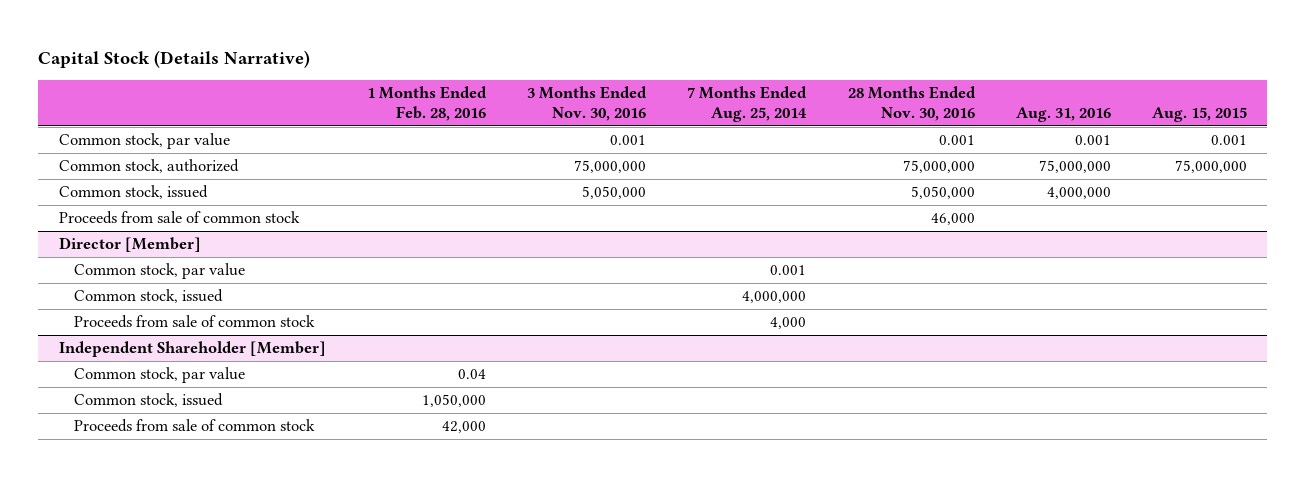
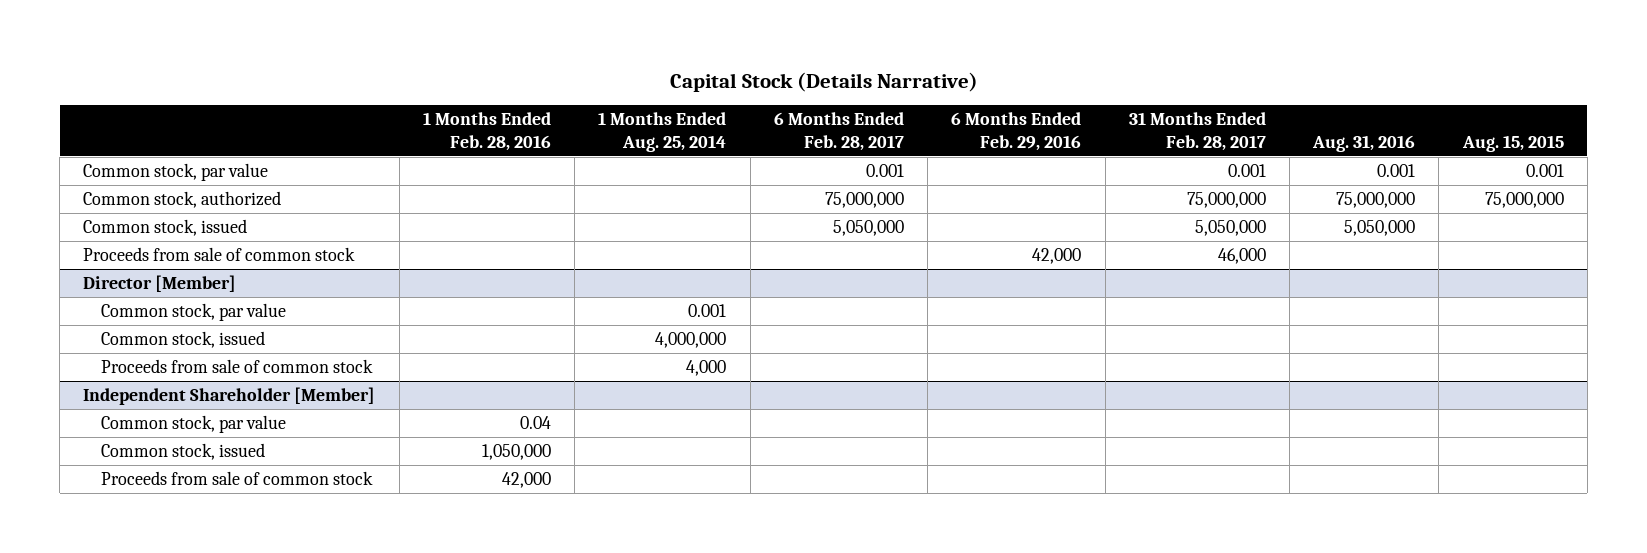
[527,86,648,121] 3 Months Ended Nov. 30, 2016 -> none
[687,86,808,122] 7 Months Ended Aug. 25, 2014 -> none
[847,86,976,121] 28 Months Ended Nov. 30, 2016 -> none
none -> [598,112,727,152] 1 Months Ended Aug. 25, 2014
none -> [773,112,904,151] 6 Months Ended Feb. 28, 2017
none -> [951,112,1082,151] 6 Months Ended Feb. 29, 2016
none -> [1128,112,1266,151] 31 Months Ended Feb. 28, 2017
[1046,187,1111,200] 4,000,000 -> [1344,220,1416,237] 5,050,000

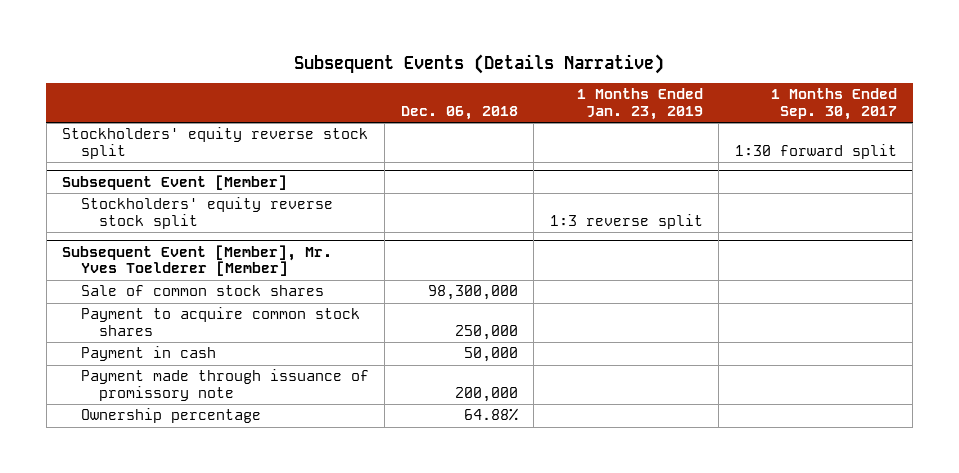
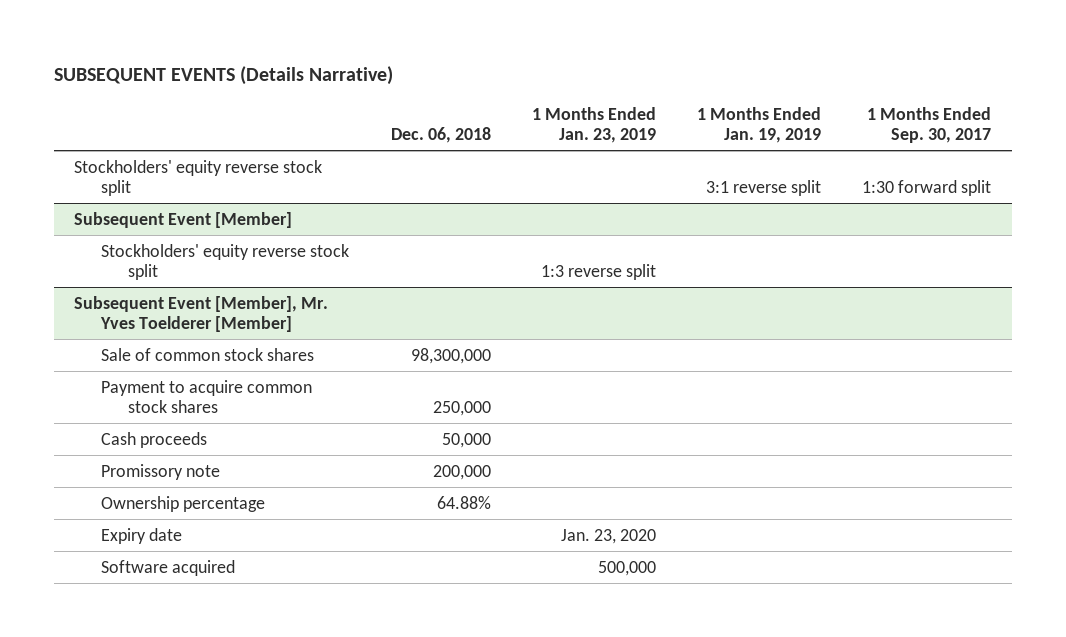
[294,53,665,74] Subsequent Events (Details Narrative) -> [53,65,393,85] SUBSEQUENT EVENTS (Details Narrative)
none -> [697,106,822,143] 1 Months Ended Jan. 19, 2019
[80,346,216,362] Payment in cash -> none
none -> [101,431,208,448] Cash proceeds
[80,369,369,402] Payment made through issuance of promissory note -> [101,463,221,480] Promissory note
none -> [101,527,183,544] Expiry date
none -> [101,559,236,576] Software acquired

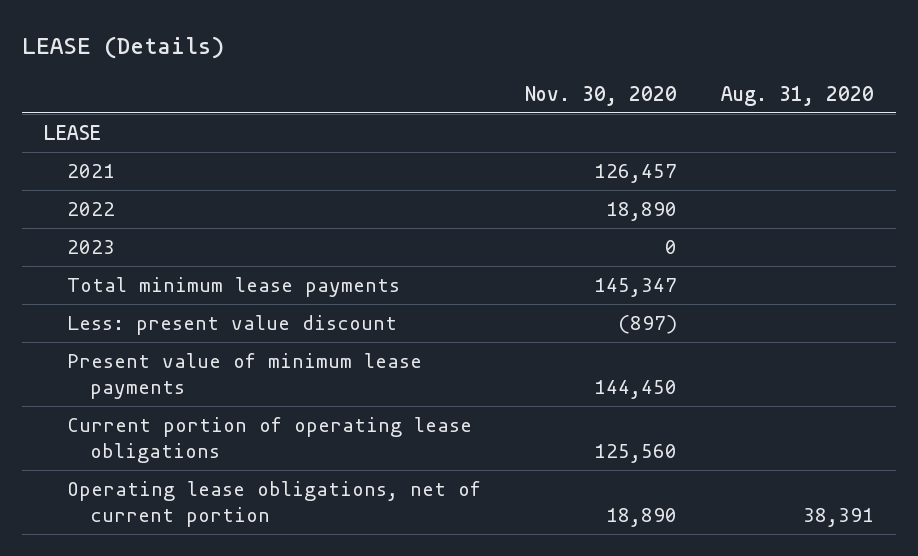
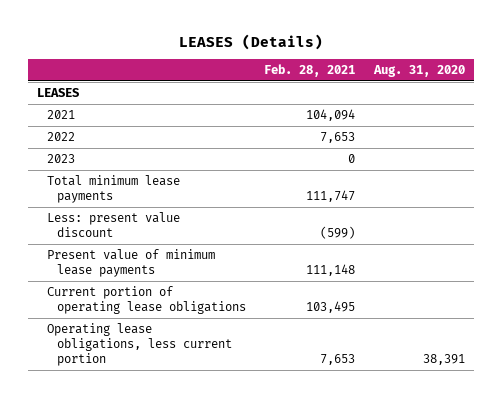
[22,35,225,59] LEASE (Details) -> [178,33,323,50] LEASES (Details)
[525,85,678,106] Nov. 30, 2020 -> none
none -> [264,63,356,77] Feb. 28, 2021
[44,125,102,141] LEASE -> [37,88,80,98] LEASES
[67,481,482,528] Operating lease obligations, net of current portion -> [46,323,232,366] Operating lease obligations, less current portion

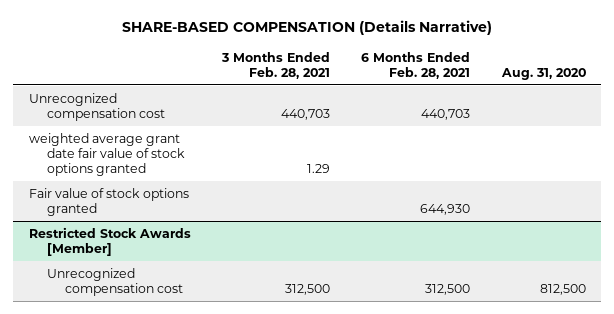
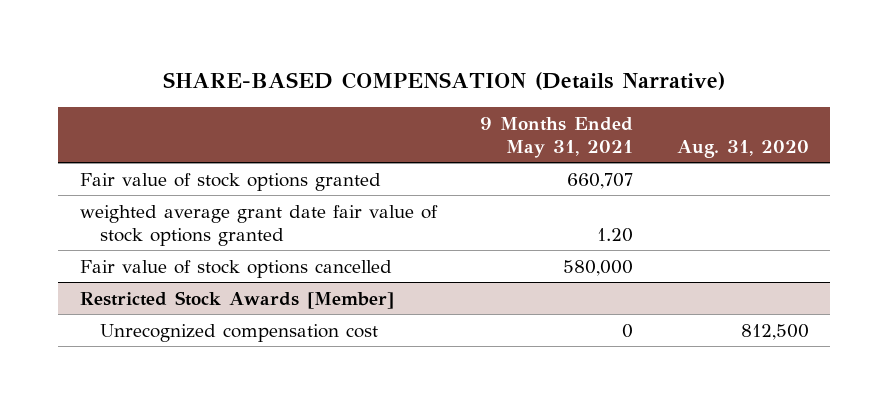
[221,51,331,79] 3 Months Ended Feb. 28, 2021 -> none
[361,51,471,79] 6 Months Ended Feb. 28, 2021 -> none
none -> [480,117,634,158] 9 Months Ended May 31, 2021
[28,92,165,122] Unrecognized compensation cost -> none
[28,132,185,177] weighted average grant date fair value of stock options granted -> [80,204,439,246] weighted average grant date fair value of stock options granted
none -> [80,259,393,278] Fair value of stock options cancelled

